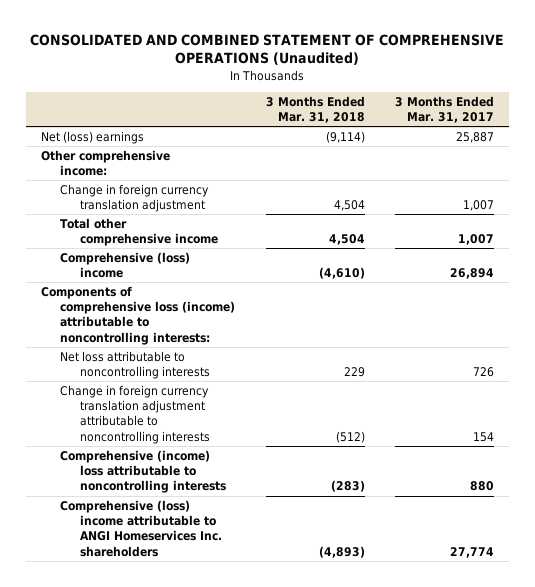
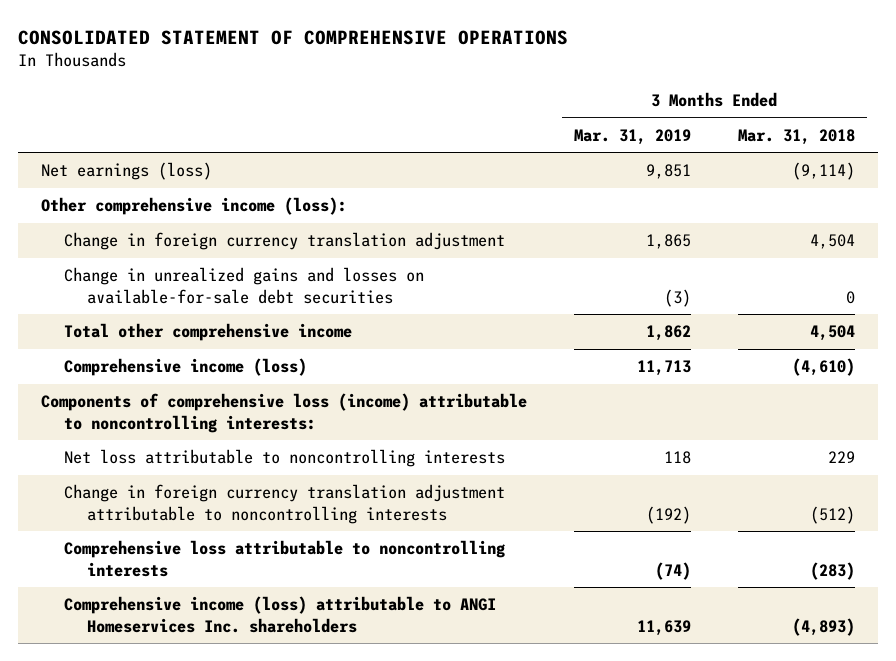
[30,33,505,66] CONSOLIDATED AND COMBINED STATEMENT OF COMPREHENSIVE OPERATIONS (Unaudited) -> [18,29,569,45] CONSOLIDATED STATEMENT OF COMPREHENSIVE OPERATIONS
[394,96,494,124] 3 Months Ended Mar. 31, 2017 -> none
none -> [574,128,692,145] Mar. 31, 2019
[40,130,144,144] Net (loss) earnings -> [41,162,213,181] Net earnings (loss)
[40,149,170,177] Other comprehensive income: -> [41,197,348,216] Other comprehensive income (loss):
none -> [64,267,425,304] Change in unrealized gains and losses on available-for-sale debt securities
[60,251,191,279] Comprehensive (loss) income -> [64,358,308,377] Comprehensive income (loss)
[60,449,226,494] Comprehensive (income) loss attributable to noncontrolling interests -> [64,540,506,577] Comprehensive loss attributable to noncontrolling interests
[60,499,222,557] Comprehensive (loss) income attributable to ANGI Homeservices Inc. shareholders -> [64,596,497,633] Comprehensive income (loss) attributable to ANGI Homeservices Inc. shareholders

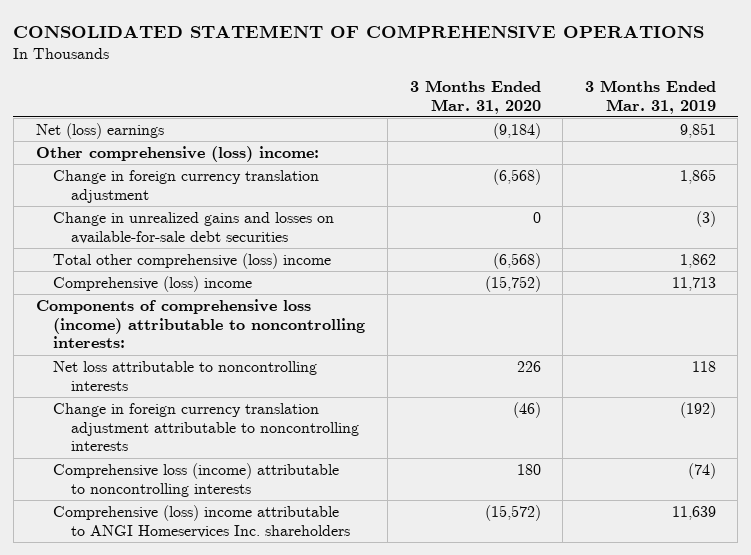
[737,128,855,145] Mar. 31, 2018 -> none
none -> [409,79,541,114] 3 Months Ended Mar. 31, 2020
[41,162,213,181] Net earnings (loss) -> [35,122,164,139] Net (loss) earnings
[41,197,348,216] Other comprehensive income (loss): -> [35,145,319,162] Other comprehensive (loss) income:
[64,323,353,342] Total other comprehensive income -> [53,252,332,269] Total other comprehensive (loss) income
[64,358,308,377] Comprehensive income (loss) -> [53,275,253,292] Comprehensive (loss) income
[64,540,506,577] Comprehensive loss attributable to noncontrolling interests -> [53,462,340,497] Comprehensive loss (income) attributable to noncontrolling interests
[64,596,497,633] Comprehensive income (loss) attributable to ANGI Homeservices Inc. shareholders -> [53,504,351,538] Comprehensive (loss) income attributable to ANGI Homeservices Inc. shareholders

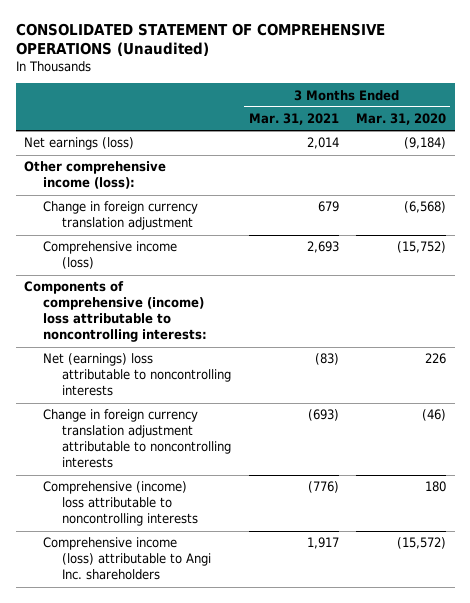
[13,24,705,38] CONSOLIDATED STATEMENT OF COMPREHENSIVE OPERATIONS -> [15,22,385,57] CONSOLIDATED STATEMENT OF COMPREHENSIVE OPERATIONS (Unaudited)
[584,79,716,114] 3 Months Ended Mar. 31, 2019 -> none
none -> [248,113,339,126] Mar. 31, 2021
[35,122,164,139] Net (loss) earnings -> [24,137,135,151] Net earnings (loss)
[35,145,319,162] Other comprehensive (loss) income: -> [24,161,167,190] Other comprehensive income (loss):
[53,211,335,244] Change in unrealized gains and losses on available-for-sale debt securities -> none
[53,252,332,269] Total other comprehensive (loss) income -> none
[53,275,253,292] Comprehensive (loss) income -> [43,241,178,270] Comprehensive income (loss)
[35,298,366,349] Components of comprehensive loss (income) attributable to noncontrolling interests: -> [24,281,208,343] Components of comprehensive (income) loss attributable to noncontrolling interests:
[53,360,318,391] Net loss attributable to noncontrolling interests -> [43,353,232,397] Net (earnings) loss attributable to noncontrolling interests
[53,462,340,497] Comprehensive loss (income) attributable to noncontrolling interests -> [43,481,199,527] Comprehensive (income) loss attributable to noncontrolling interests
[53,504,351,538] Comprehensive (loss) income attributable to ANGI Homeservices Inc. shareholders -> [43,537,212,581] Comprehensive income (loss) attributable to Angi Inc. shareholders

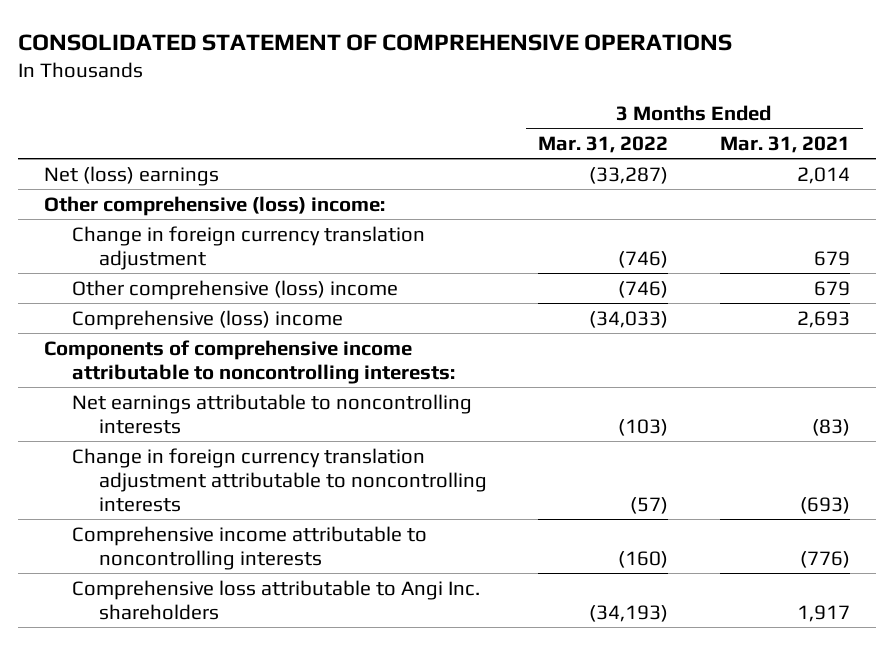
[15,22,385,57] CONSOLIDATED STATEMENT OF COMPREHENSIVE OPERATIONS (Unaudited) -> [18,34,733,52] CONSOLIDATED STATEMENT OF COMPREHENSIVE OPERATIONS
[356,113,447,126] Mar. 31, 2020 -> none
none -> [538,135,669,153] Mar. 31, 2022
[24,137,135,151] Net earnings (loss) -> [44,165,220,186] Net (loss) earnings
[24,161,167,190] Other comprehensive income (loss): -> [44,195,386,216] Other comprehensive (loss) income:
none -> [71,279,398,300] Other comprehensive (loss) income
[43,241,178,270] Comprehensive income (loss) -> [71,309,343,330] Comprehensive (loss) income
[24,281,208,343] Components of comprehensive (income) loss attributable to noncontrolling interests: -> [44,339,455,384] Components of comprehensive income attributable to noncontrolling interests:
[43,353,232,397] Net (earnings) loss attributable to noncontrolling interests -> [71,393,472,434] Net earnings attributable to noncontrolling interests
[43,481,199,527] Comprehensive (income) loss attributable to noncontrolling interests -> [71,525,427,570] Comprehensive income attributable to noncontrolling interests
[43,537,212,581] Comprehensive income (loss) attributable to Angi Inc. shareholders -> [71,579,480,620] Comprehensive loss attributable to Angi Inc. shareholders

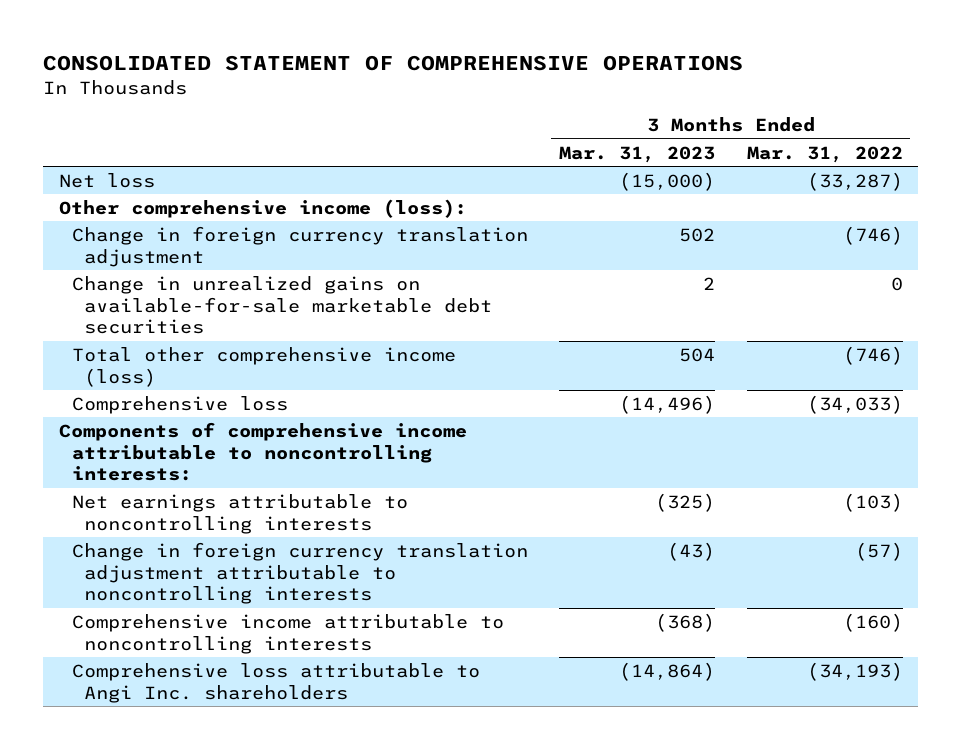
[719,135,850,153] Mar. 31, 2021 -> none
none -> [559,145,716,163] Mar. 31, 2023
[44,165,220,186] Net (loss) earnings -> [58,172,155,188] Net loss
[44,195,386,216] Other comprehensive (loss) income: -> [58,198,467,218] Other comprehensive income (loss):
none -> [71,275,493,335] Change in unrealized gains on available-for-sale marketable debt securities
[71,279,398,300] Other comprehensive (loss) income -> [71,346,456,387] Total other comprehensive income (loss)
[71,309,343,330] Comprehensive (loss) income -> [71,395,288,414] Comprehensive loss

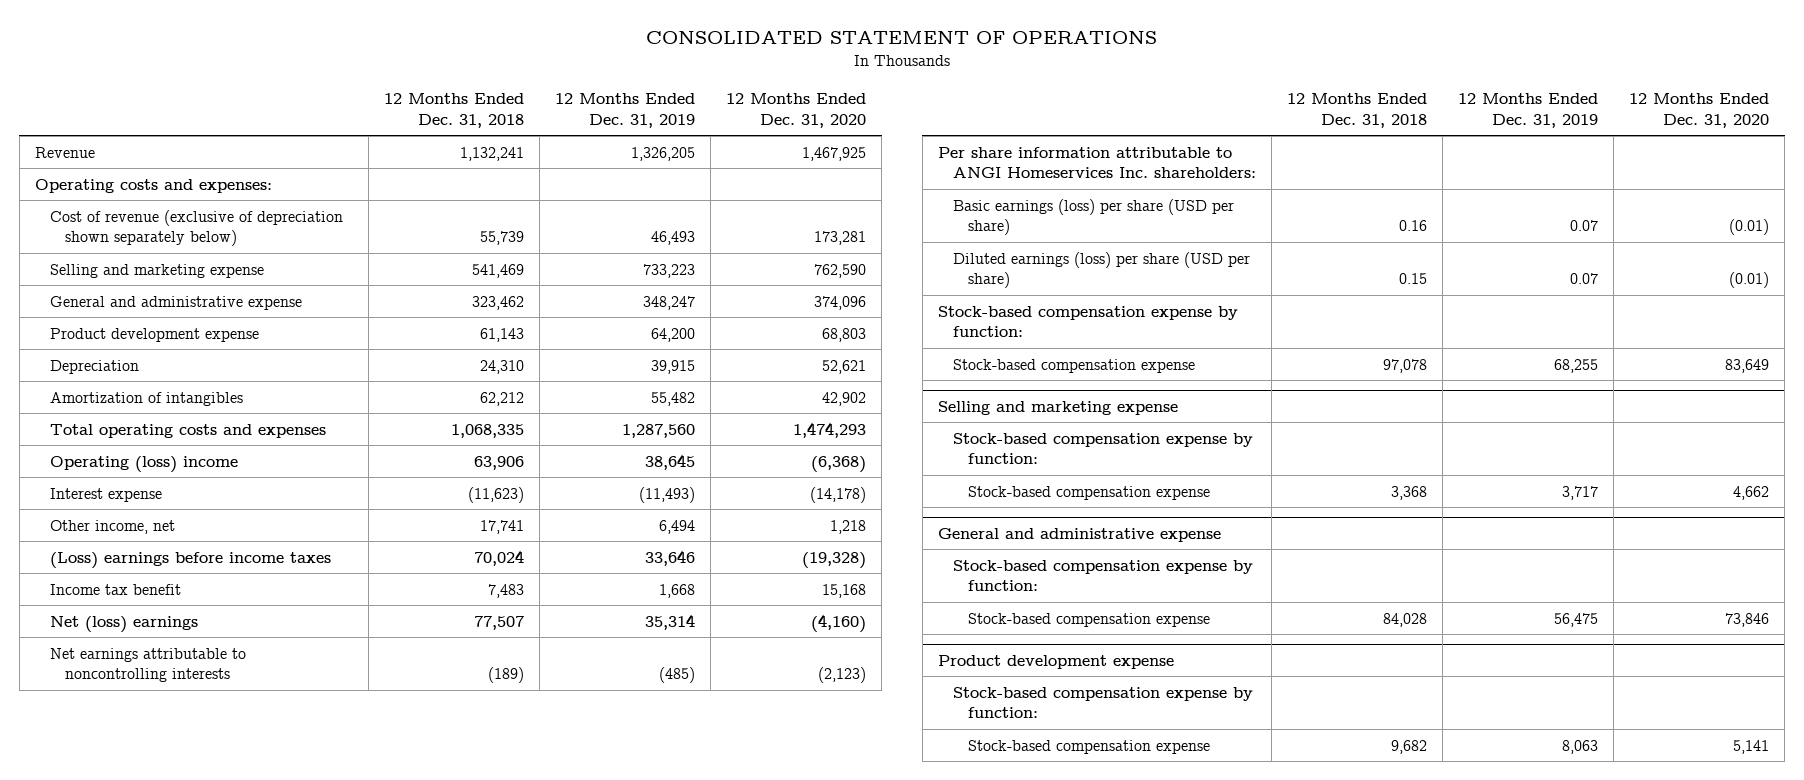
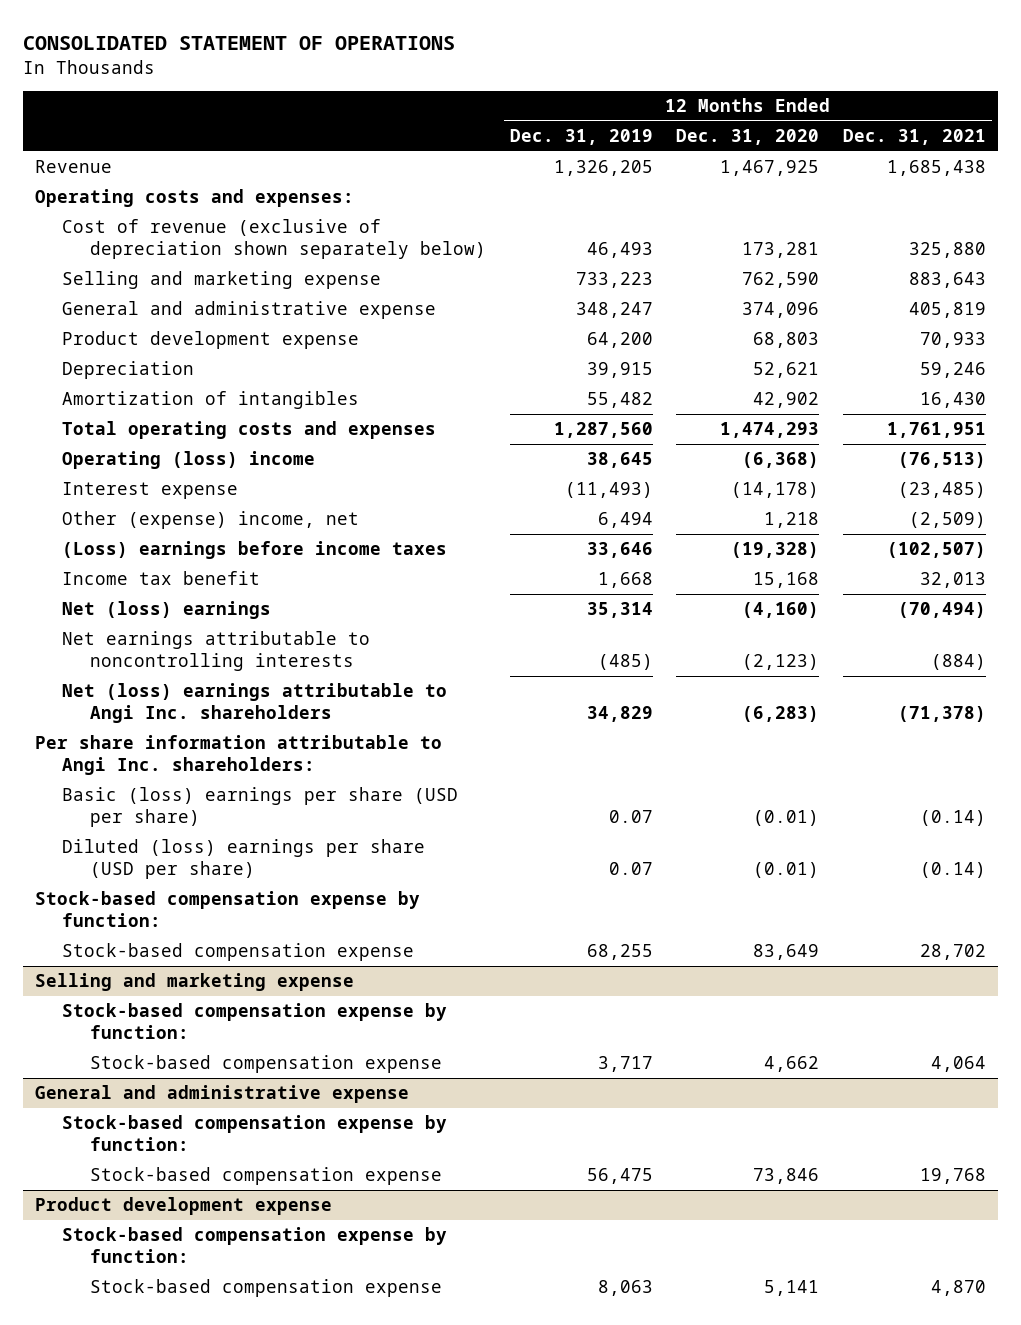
[383,93,524,128] 12 Months Ended Dec. 31, 2018 -> none
none -> [843,129,987,146] Dec. 31, 2021
[49,519,175,534] Other income, net -> [62,511,360,530] Other (expense) income, net
none -> [62,683,448,724] Net (loss) earnings attributable to Angi Inc. shareholders
[937,146,1256,179] Per share information attributable to ANGI Homeservices Inc. shareholders: -> [34,735,442,776] Per share information attributable to Angi Inc. shareholders:
[952,198,1234,236] Basic earnings (loss) per share (USD per share) -> [62,787,459,828] Basic (loss) earnings per share (USD per share)
[952,251,1250,289] Diluted earnings (loss) per share (USD per share) -> [62,839,426,880] Diluted (loss) earnings per share (USD per share)

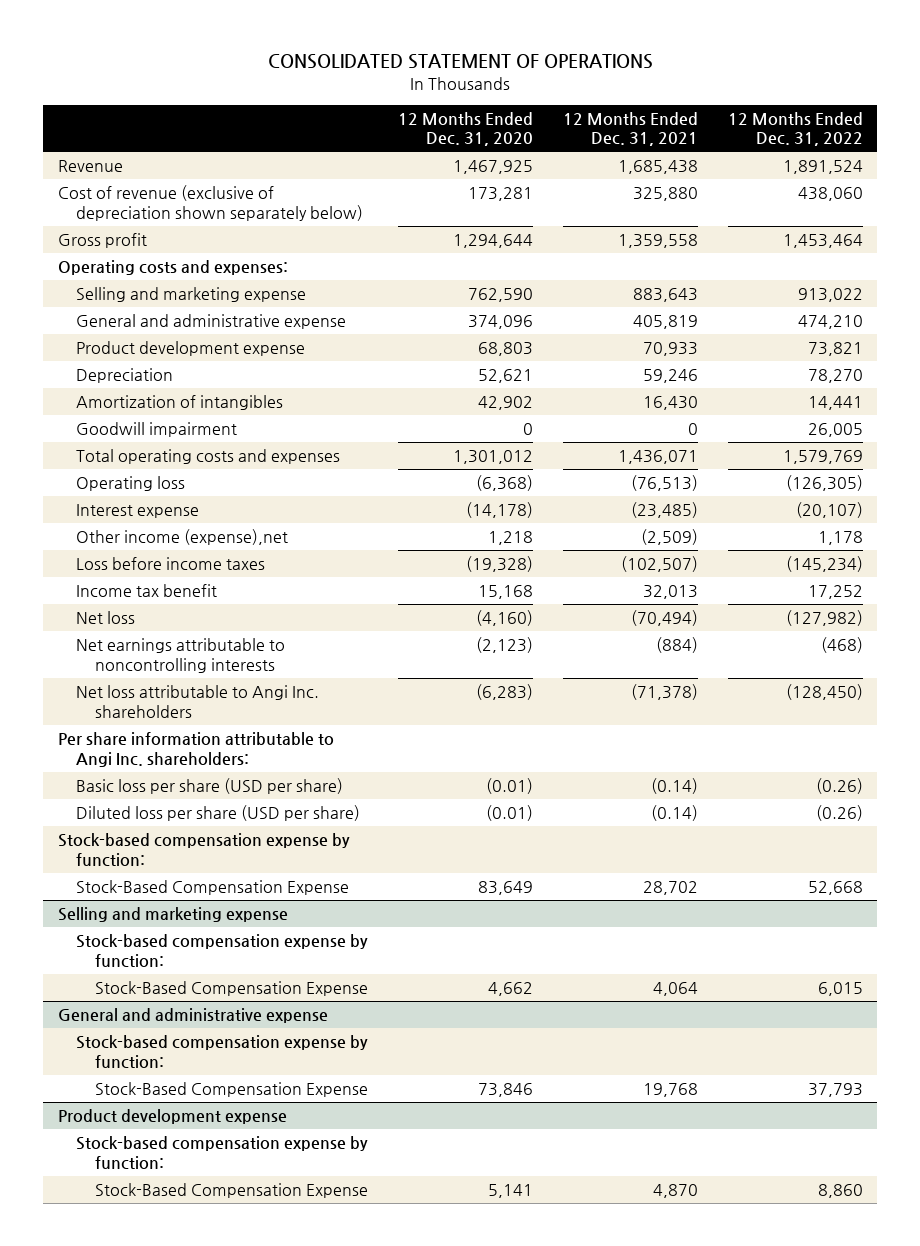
[509,129,653,146] Dec. 31, 2019 -> none
none -> [727,111,863,147] 12 Months Ended Dec. 31, 2022
none -> [57,233,147,249] Gross profit
[34,189,354,208] Operating costs and expenses: -> [57,260,288,276] Operating costs and expenses:
none -> [76,422,238,438] Goodwill impairment
[720,422,820,439] 1,474,293 -> [452,450,533,465] 1,301,012
[887,422,987,439] 1,761,951 -> [617,450,698,465] 1,436,071
[62,451,316,470] Operating (loss) income -> [76,476,186,492] Operating loss
[62,511,360,530] Other (expense) income, net -> [76,529,289,546] Other income (expense),net
[62,541,448,560] (Loss) earnings before income taxes -> [76,557,266,571] Loss before income taxes
[62,601,272,620] Net (loss) earnings -> [76,611,136,625] Net loss
[62,683,448,724] Net (loss) earnings attributable to Angi Inc. shareholders -> [76,685,320,718] Net loss attributable to Angi Inc. shareholders
[62,787,459,828] Basic (loss) earnings per share (USD per share) -> [76,778,344,795] Basic loss per share (USD per share)
[62,839,426,880] Diluted (loss) earnings per share (USD per share) -> [76,805,361,822] Diluted loss per share (USD per share)
[62,943,415,962] Stock-based compensation expense -> [76,880,350,896] Stock-Based Compensation Expense
[89,1055,442,1074] Stock-based compensation expense -> [95,981,369,997] Stock-Based Compensation Expense
[89,1167,442,1186] Stock-based compensation expense -> [95,1082,369,1098] Stock-Based Compensation Expense
[89,1279,442,1298] Stock-based compensation expense -> [95,1183,369,1199] Stock-Based Compensation Expense

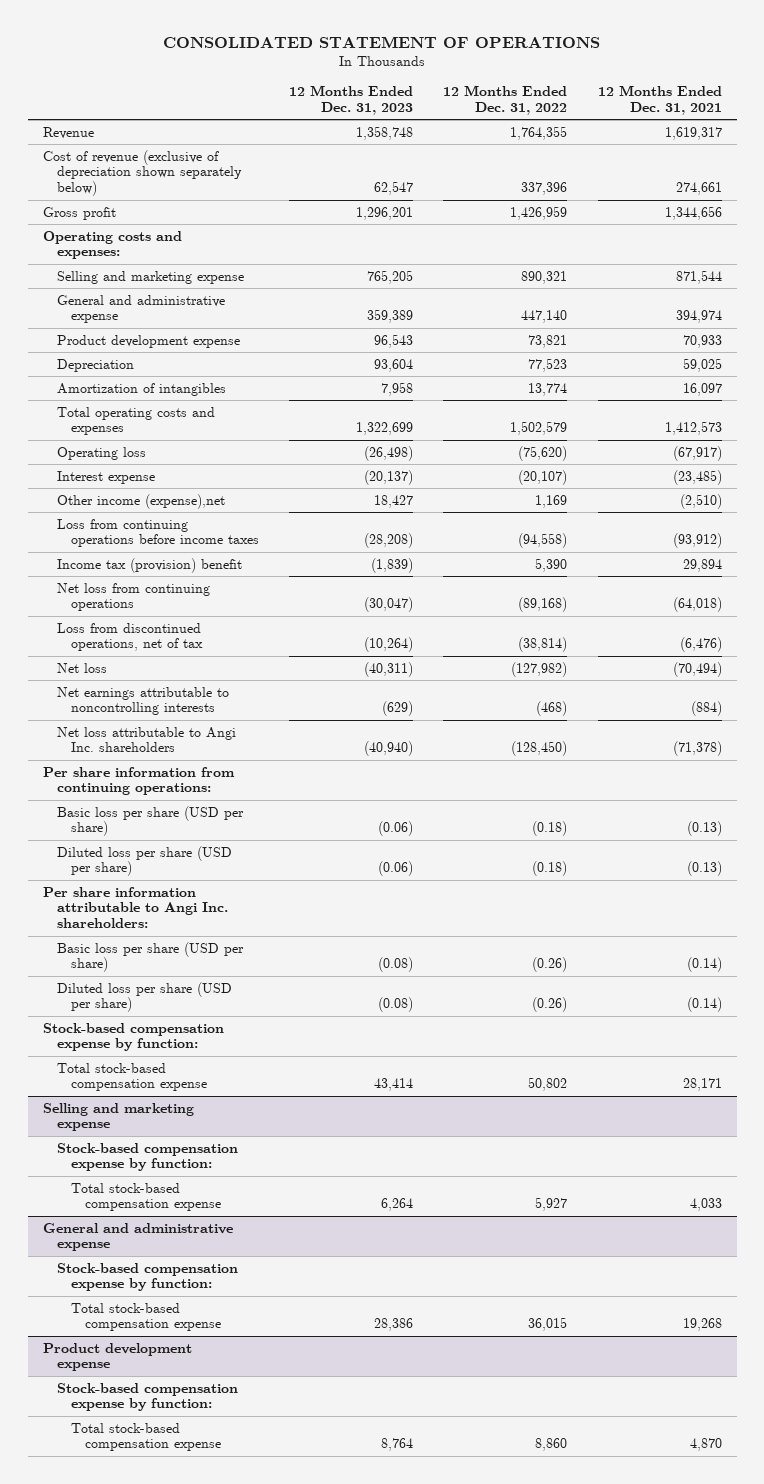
[397,111,533,147] 12 Months Ended Dec. 31, 2020 -> none
none -> [288,85,413,116] 12 Months Ended Dec. 31, 2023
[617,160,698,175] 1,685,438 -> [664,126,722,140] 1,619,317
[782,160,863,175] 1,891,524 -> [510,125,568,140] 1,764,355
[632,187,698,202] 325,880 -> [675,182,722,196] 274,661
[797,187,863,202] 438,060 -> [521,182,568,196] 337,396
[617,234,698,249] 1,359,558 -> [664,205,722,220] 1,344,656
[782,234,863,249] 1,453,464 -> [510,205,568,220] 1,426,959
[632,288,698,303] 883,643 -> [675,269,722,284] 871,544
[797,288,863,303] 913,022 -> [521,270,568,284] 890,321
[632,315,698,330] 405,819 -> [675,310,722,324] 394,974
[797,315,863,330] 474,210 -> [521,310,568,324] 447,140
[76,422,238,438] Goodwill impairment -> none
[642,369,698,384] 59,246 -> [682,357,722,372] 59,025
[807,369,863,384] 78,270 -> [528,357,568,372] 77,523
[642,396,698,411] 16,430 -> [682,382,722,396] 16,097
[807,396,863,411] 14,441 -> [528,382,568,396] 13,774
[617,450,698,465] 1,436,071 -> [664,421,722,436] 1,412,573
[782,450,863,465] 1,579,769 -> [510,421,568,436] 1,502,579
[630,475,698,492] (76,513) -> [672,445,722,461] (67,917)
[785,475,863,492] (126,305) -> [518,445,568,461] (75,620)
[640,529,698,546] (2,509) -> [679,493,722,509] (2,510)
[817,531,863,546] 1,178 -> [535,494,568,508] 1,169
[76,557,266,571] Loss before income taxes -> [56,518,259,548] Loss from continuing operations before income taxes
[620,556,698,573] (102,507) -> [672,533,722,549] (93,912)
[785,556,863,573] (145,234) -> [518,533,568,549] (94,558)
[76,584,218,598] Income tax benefit -> [56,557,242,573] Income tax (provision) benefit
[642,585,698,600] 32,013 -> [682,558,722,572] 29,894
[807,585,863,600] 17,252 -> [535,557,568,572] 5,390
none -> [56,582,210,612] Net loss from continuing operations
none -> [56,622,203,652] Loss from discontinued operations, net of tax
none -> [42,766,235,796] Per share information from continuing operations:
none -> [56,805,244,837] Basic loss per share (USD per share)
none -> [56,845,232,877] Diluted loss per share (USD per share)
[76,880,350,896] Stock-Based Compensation Expense -> [56,1062,207,1092] Total stock-based compensation expense
[642,881,698,896] 28,702 -> [682,1078,722,1092] 28,171
[807,881,863,896] 52,668 -> [528,1077,568,1092] 50,802
[95,981,369,997] Stock-Based Compensation Expense -> [70,1182,221,1212] Total stock-based compensation expense
[652,982,698,997] 4,064 -> [689,1198,722,1212] 4,033
[817,982,863,997] 6,015 -> [535,1197,568,1212] 5,927
[95,1082,369,1098] Stock-Based Compensation Expense -> [70,1302,221,1332] Total stock-based compensation expense
[642,1083,698,1098] 19,768 -> [682,1318,722,1332] 19,268
[807,1083,863,1098] 37,793 -> [528,1317,568,1332] 36,015
[95,1183,369,1199] Stock-Based Compensation Expense -> [70,1422,221,1452] Total stock-based compensation expense

